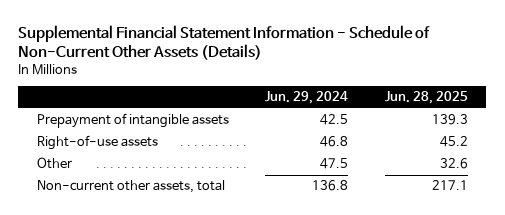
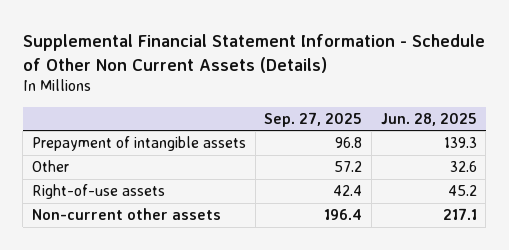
[18,24,431,60] Supplemental Financial Statement Information - Schedule of Non-Current Other Assets (Details) -> [22,33,485,73] Supplemental Financial Statement Information - Schedule of Other Non Current Assets (Details)
[265,91,349,105] Jun. 29, 2024 -> none
none -> [264,111,363,127] Sep. 27, 2025
[36,135,158,151] Right-of-use assets -> [31,184,165,200] Right-of-use assets
[36,180,225,194] Non-current other assets, total -> [31,208,221,221] Non-current other assets

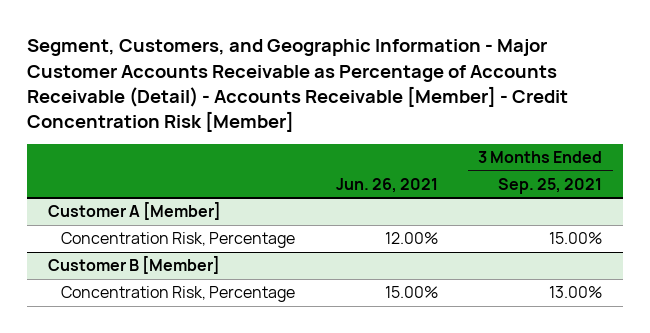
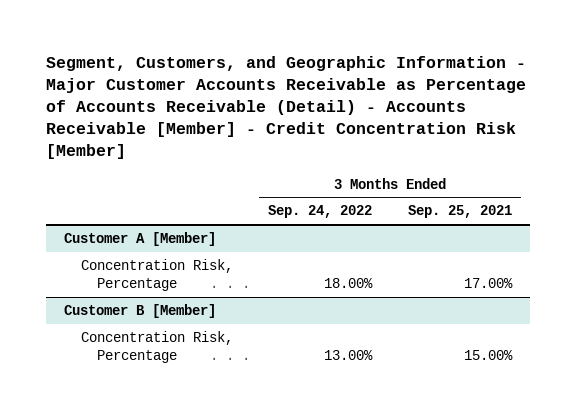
[335,177,438,193] Jun. 26, 2021 -> none
none -> [268,205,373,219] Sep. 24, 2022
[549,232,603,245] 15.00% -> [464,278,514,289] 17.00%
[549,286,603,299] 13.00% -> [464,350,514,361] 15.00%

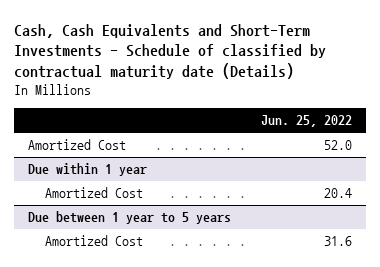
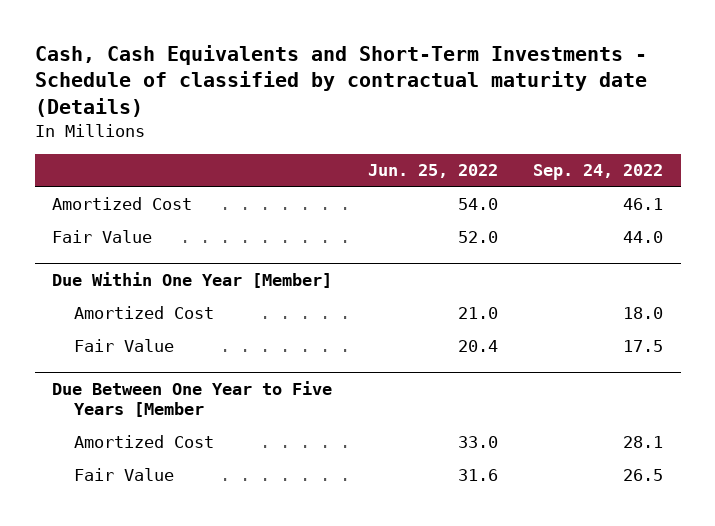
none -> [533,164,664,181] Sep. 24, 2022
[323,140,352,151] 52.0 -> [457,197,498,210] 54.0
none -> [52,229,153,243] Fair Value
[28,163,148,177] Due within 1 year -> [52,271,333,288] Due Within One Year [Member]
[323,188,352,199] 20.4 -> [457,306,498,319] 21.0
none -> [74,338,175,352] Fair Value
[28,211,232,225] Due between 1 year to 5 years -> [52,380,333,417] Due Between One Year to Five Years [Member
[323,236,352,247] 31.6 -> [457,435,498,448] 33.0
none -> [74,467,175,481] Fair Value

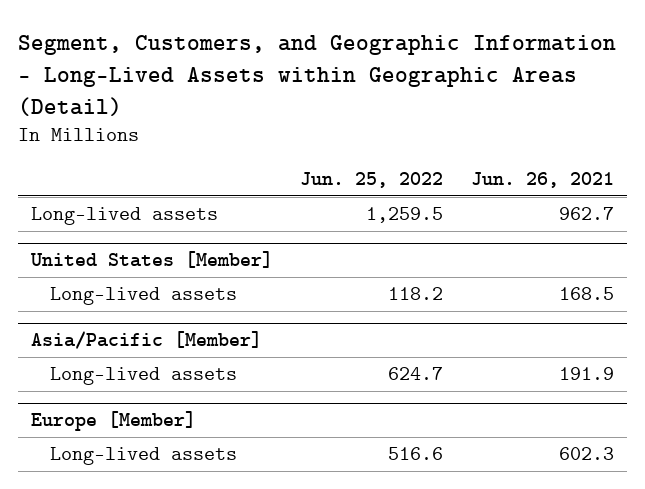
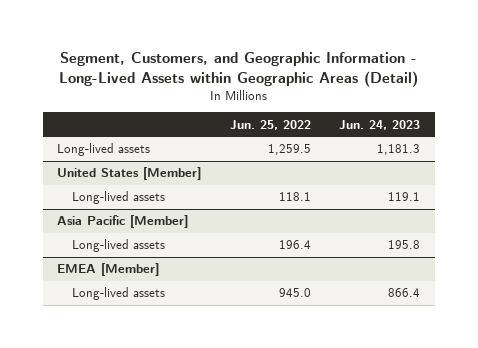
[470,172,614,189] Jun. 26, 2021 -> none
none -> [339,119,421,130] Jun. 24, 2023
[31,411,197,432] Europe [Member] -> none
[388,287,444,301] 118.2 -> [278,192,311,202] 118.1
[31,331,263,350] Asia/Pacific [Member] -> [57,215,189,229] Asia Pacific [Member]
[388,367,444,381] 624.7 -> [278,240,311,250] 196.4
none -> [57,263,160,277] EMEA [Member]
[388,447,444,461] 516.6 -> [278,288,311,298] 945.0

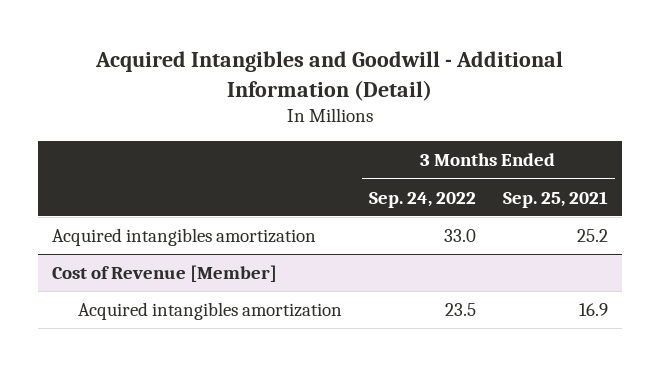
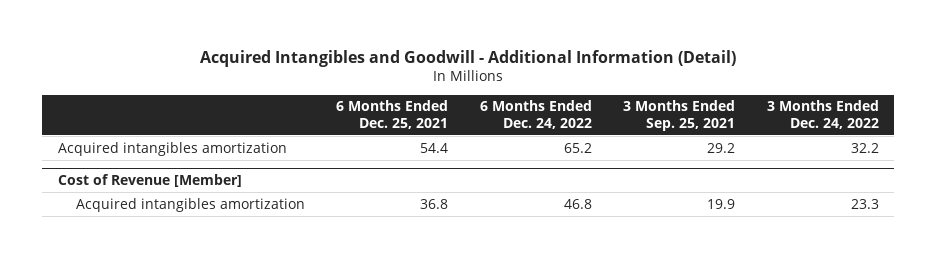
[368,191,476,208] Sep. 24, 2022 -> none
none -> [336,100,449,129] 6 Months Ended Dec. 25, 2021
none -> [479,100,592,129] 6 Months Ended Dec. 24, 2022
none -> [766,100,879,129] 3 Months Ended Dec. 24, 2022
[577,229,609,243] 25.2 -> [707,142,736,153] 29.2
[579,303,609,317] 16.9 -> [707,198,736,209] 19.9

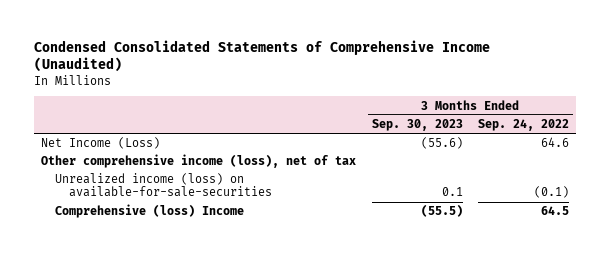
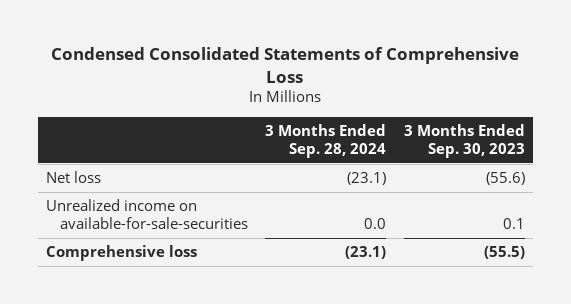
[33,39,490,73] Condensed Consolidated Statements of Comprehensive Income (Unaudited) -> [51,47,520,83] Condensed Consolidated Statements of Comprehensive Loss
[477,118,569,131] Sep. 24, 2022 -> none
none -> [265,123,387,158] 3 Months Ended Sep. 28, 2024
[41,154,357,169] Other comprehensive income (loss), net of tax -> none
[41,137,161,150] Net Income (Loss) -> [46,171,102,184] Net loss
[55,173,272,198] Unrealized income (loss) on available-for-sale-securities -> [46,199,248,230] Unrealized income on available-for-sale-securities
[55,204,245,219] Comprehensive (loss) Income -> [46,245,198,262] Comprehensive loss

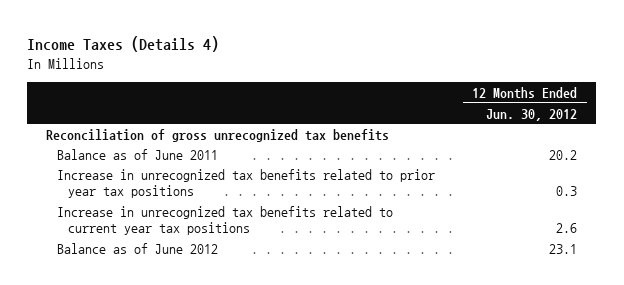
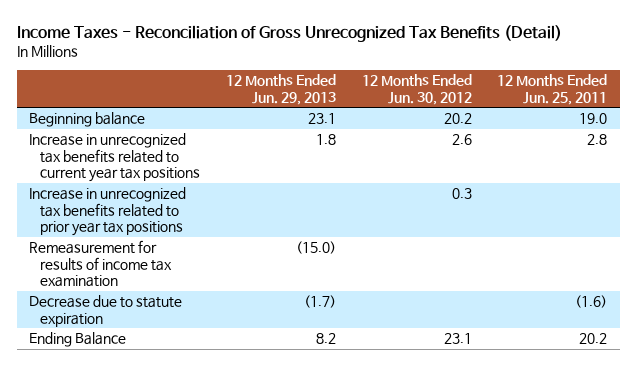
[27,36,220,53] Income Taxes (Details 4) -> [16,24,562,42] Income Taxes - Reconciliation of Gross Unrecognized Tax Benefits (Detail)
none -> [225,74,336,105] 12 Months Ended Jun. 29, 2013
none -> [497,74,608,105] 12 Months Ended Jun. 25, 2011
[46,128,390,142] Reconciliation of gross unrecognized tax benefits -> none
[56,148,218,160] Balance as of June 2011 -> [29,112,146,128] Beginning balance
[56,168,435,199] Increase in unrecognized tax benefits related to prior year tax positions -> [29,187,187,237] Increase in unrecognized tax benefits related to prior year tax positions
none -> [29,240,173,288] Remeasurement for results of income tax examination
none -> [29,295,183,327] Decrease due to statute expiration
[56,242,218,254] Balance as of June 2012 -> [29,332,127,348] Ending Balance

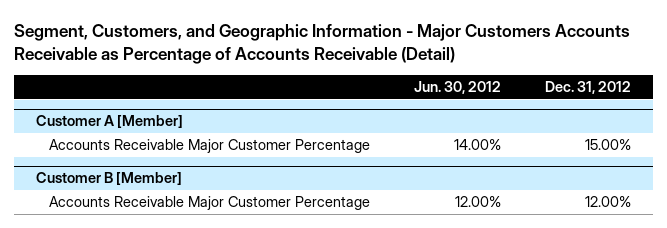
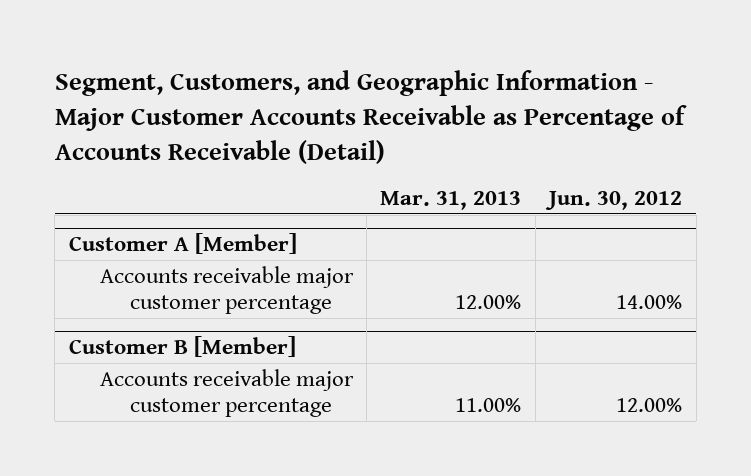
[14,24,631,64] Segment, Customers, and Geographic Information - Major Customers Accounts Receivable as Percentage of Accounts Receivable (Detail) -> [54,69,687,164] Segment, Customers, and Geographic Information - Major Customer Accounts Receivable as Percentage of Accounts Receivable (Detail)
[544,80,631,94] Dec. 31, 2012 -> none
none -> [380,190,522,210] Mar. 31, 2013
[48,139,370,154] Accounts Receivable Major Customer Percentage -> [99,265,354,315] Accounts receivable major customer percentage
[48,196,370,211] Accounts Receivable Major Customer Percentage -> [99,368,354,418] Accounts receivable major customer percentage

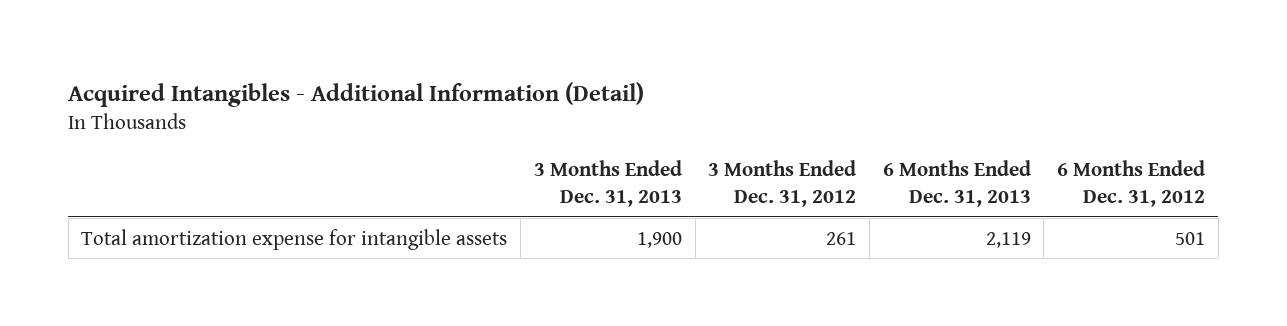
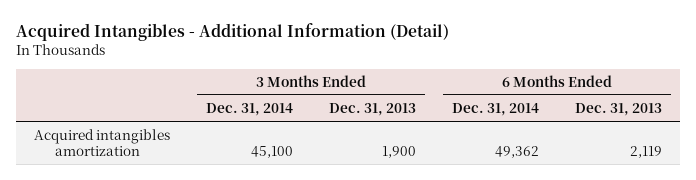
[708,160,857,208] 3 Months Ended Dec. 31, 2012 -> none
[1057,160,1206,208] 6 Months Ended Dec. 31, 2012 -> none
none -> [205,103,293,117] Dec. 31, 2014
none -> [451,103,539,117] Dec. 31, 2014
[81,228,508,250] Total amortization expense for intangible assets -> [33,129,170,156] Acquired intangibles amortization

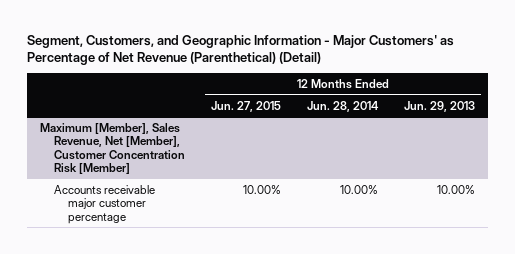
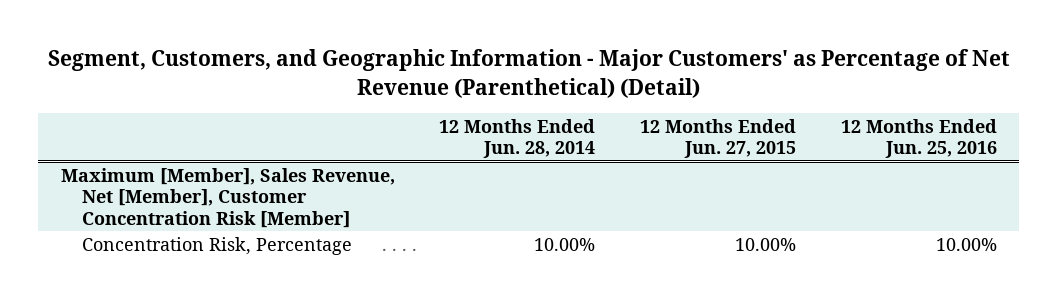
[403,100,475,112] Jun. 29, 2013 -> none
none -> [840,118,997,158] 12 Months Ended Jun. 25, 2016
[54,184,156,224] Accounts receivable major customer percentage -> [82,236,353,255] Concentration Risk, Percentage

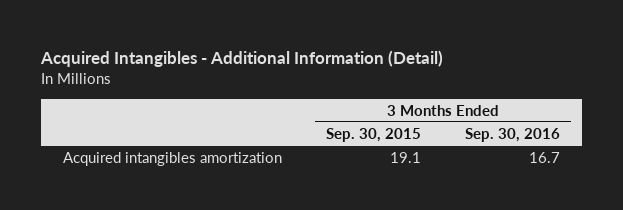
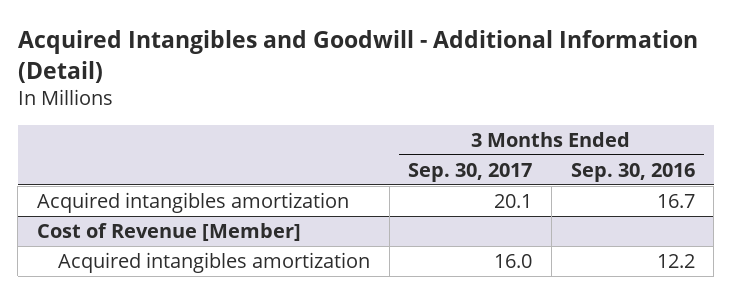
[40,50,444,68] Acquired Intangibles - Additional Information (Detail) -> [17,30,698,83] Acquired Intangibles and Goodwill - Additional Information (Detail)
[325,127,421,142] Sep. 30, 2015 -> none
none -> [408,162,533,182] Sep. 30, 2017
none -> [36,222,301,241] Cost of Revenue [Member]
none -> [58,251,371,273] Acquired intangibles amortization

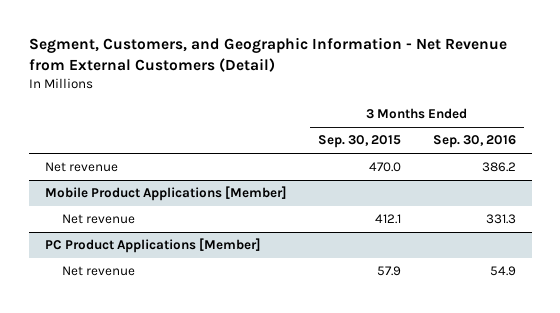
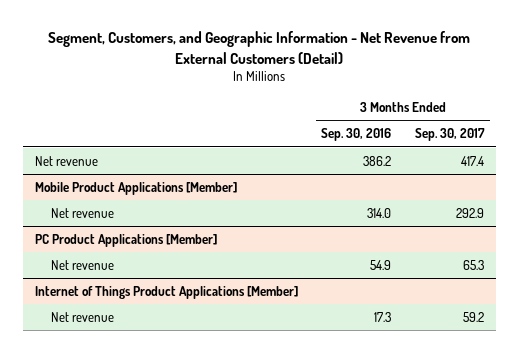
[318,135,402,149] Sep. 30, 2015 -> none
none -> [414,128,485,142] Sep. 30, 2017
[485,214,516,225] 331.3 -> [367,207,392,218] 314.0
none -> [34,285,298,299] Internet of Things Product Applications [Member]
none -> [51,311,115,322] Net revenue

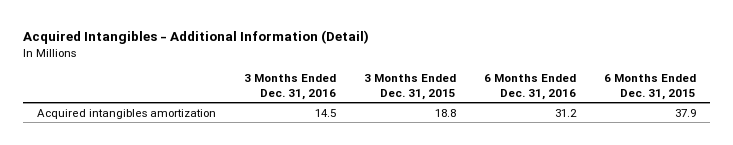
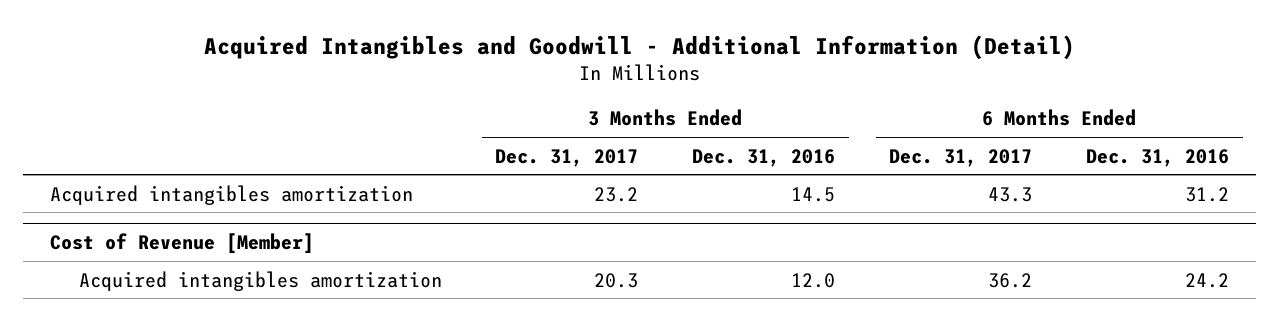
[22,29,369,44] Acquired Intangibles - Additional Information (Detail) -> [203,34,1075,60] Acquired Intangibles and Goodwill - Additional Information (Detail)
[363,74,456,100] 3 Months Ended Dec. 31, 2015 -> none
[603,74,696,100] 6 Months Ended Dec. 31, 2015 -> none
none -> [495,148,639,167] Dec. 31, 2017
none -> [889,148,1033,167] Dec. 31, 2017
none -> [50,233,315,255] Cost of Revenue [Member]
none -> [78,270,442,291] Acquired intangibles amortization

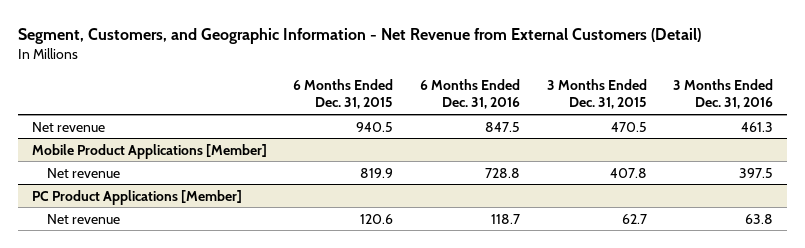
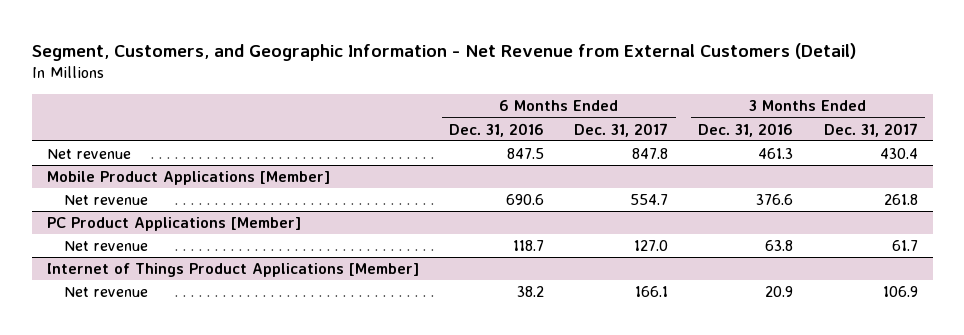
[293,78,394,110] 6 Months Ended Dec. 31, 2015 -> none
[546,78,647,110] 3 Months Ended Dec. 31, 2015 -> none
none -> [574,122,669,137] Dec. 31, 2017
none -> [823,122,918,137] Dec. 31, 2017
[484,167,520,178] 728.8 -> [506,194,545,206] 690.6
[739,167,774,178] 397.5 -> [756,194,794,206] 376.6
none -> [46,263,419,278] Internet of Things Product Applications [Member]
none -> [63,287,148,298] Net revenue

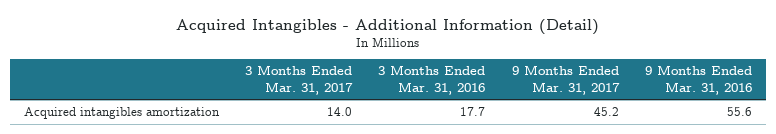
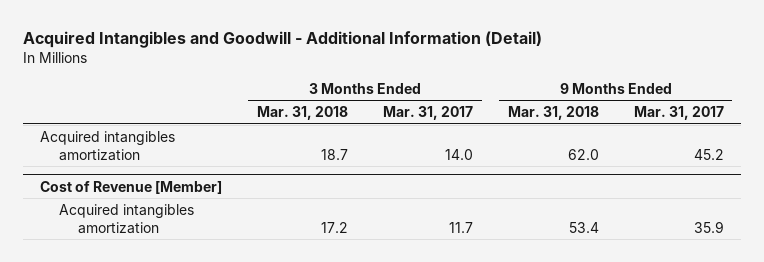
[175,18,599,35] Acquired Intangibles - Additional Information (Detail) -> [22,31,542,49] Acquired Intangibles and Goodwill - Additional Information (Detail)
[378,65,486,95] 3 Months Ended Mar. 31, 2016 -> none
[645,65,753,95] 9 Months Ended Mar. 31, 2016 -> none
none -> [257,106,349,121] Mar. 31, 2018
none -> [507,106,599,121] Mar. 31, 2018
none -> [40,180,223,194] Cost of Revenue [Member]
none -> [59,203,195,234] Acquired intangibles amortization

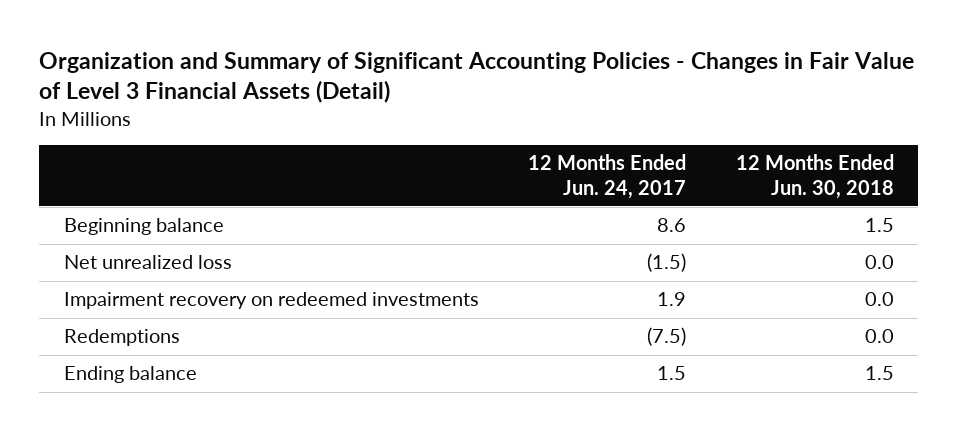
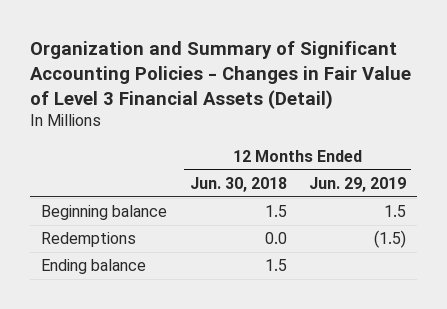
[528,154,687,199] 12 Months Ended Jun. 24, 2017 -> none
none -> [308,176,406,192] Jun. 29, 2019
[63,255,232,270] Net unrealized loss -> none
[63,292,479,310] Impairment recovery on redeemed investments -> none

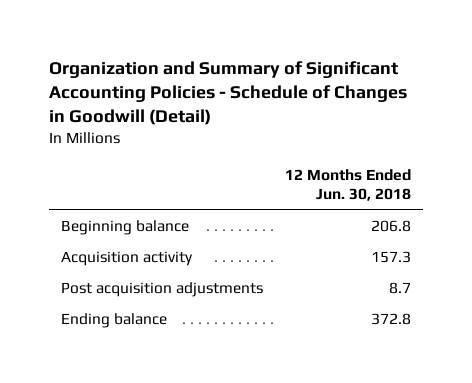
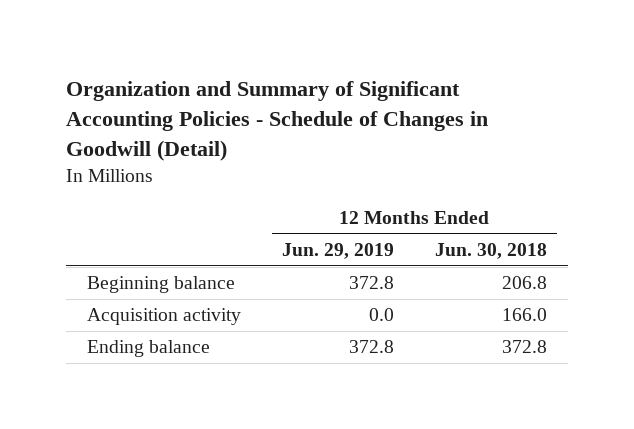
none -> [281,242,394,259] Jun. 29, 2019
[60,281,263,297] Post acquisition adjustments -> none
[371,250,412,263] 157.3 -> [502,308,548,322] 166.0

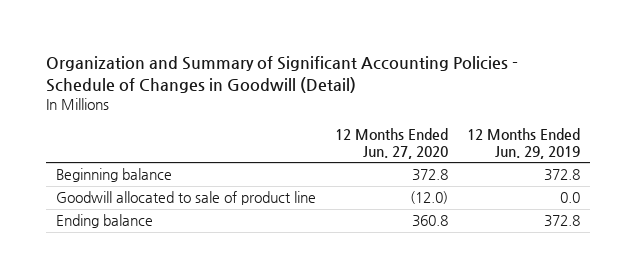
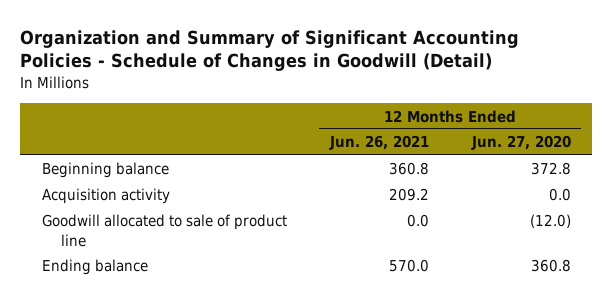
[467,128,581,159] 12 Months Ended Jun. 29, 2019 -> none
none -> [328,135,429,151] Jun. 26, 2021
none -> [41,188,170,205] Acquisition activity

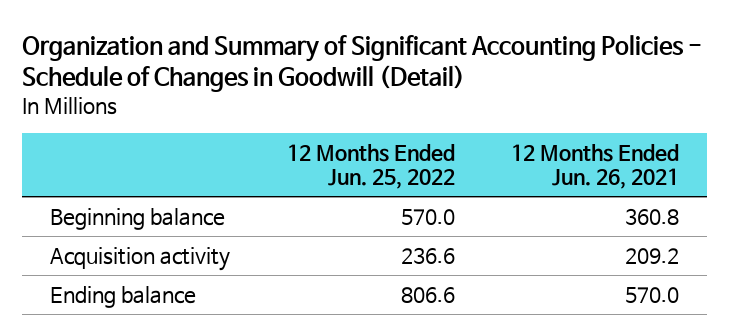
[470,135,571,151] Jun. 27, 2020 -> none
none -> [286,144,455,190] 12 Months Ended Jun. 25, 2022
[41,214,287,247] Goodwill allocated to sale of product line -> none

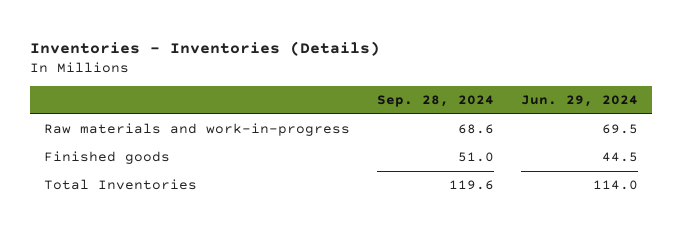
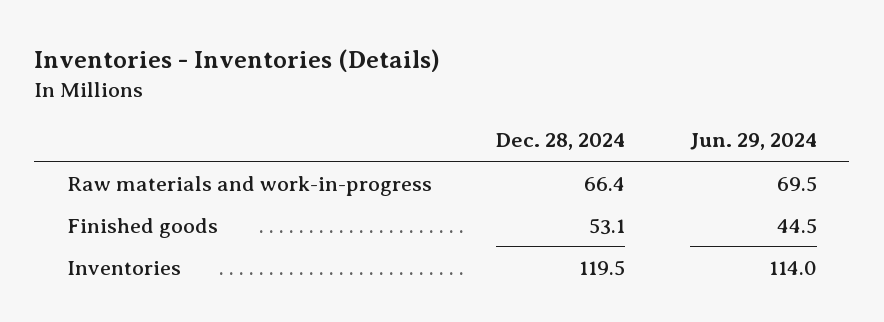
[376,95,494,108] Sep. 28, 2024 -> none
none -> [496,133,626,151] Dec. 28, 2024
[43,179,197,191] Total Inventories -> [66,260,181,275] Inventories

